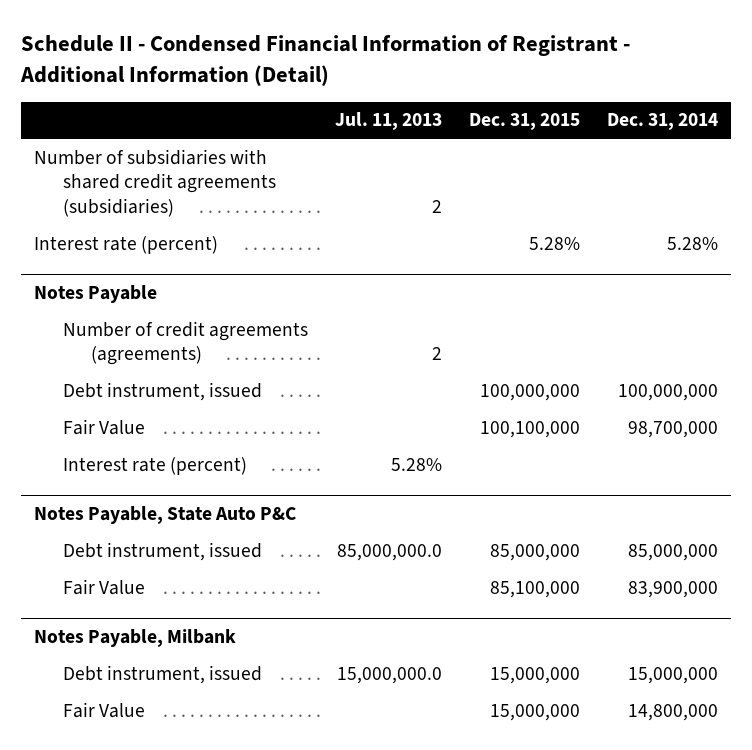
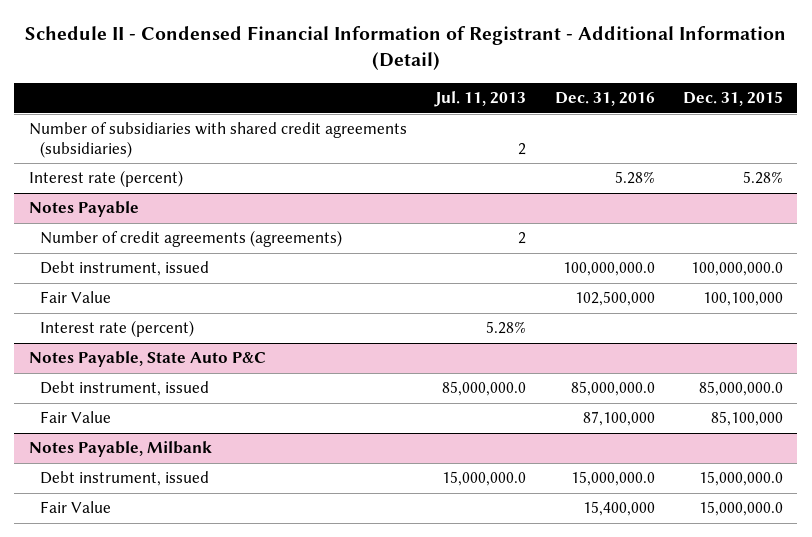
[606,113,718,131] Dec. 31, 2014 -> none
none -> [554,92,655,107] Dec. 31, 2016
[479,383,580,401] 100,000,000 -> [691,262,784,277] 100,000,000.0
[489,543,580,561] 85,000,000 -> [699,381,784,397] 85,000,000.0
[489,666,580,684] 15,000,000 -> [699,471,784,487] 15,000,000.0
[489,703,580,721] 15,000,000 -> [699,501,784,517] 15,000,000.0

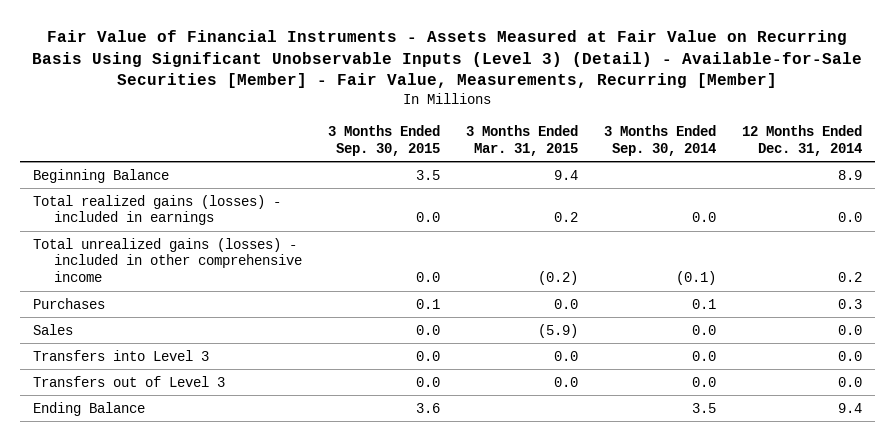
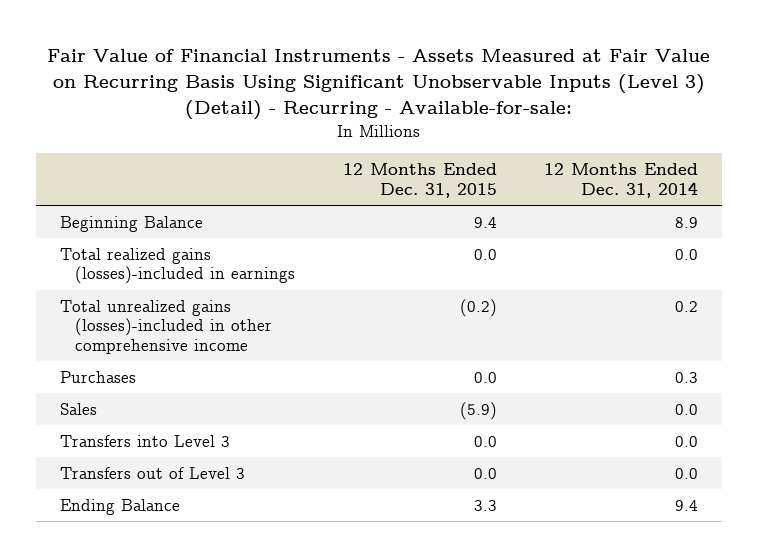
[32,29,863,89] Fair Value of Financial Instruments - Assets Measured at Fair Value on Recurring Basis Using Significant Unobservable Inputs (Level 3) (Detail) - Available-for-Sale Securities [Member] - Fair Value, Measurements, Recurring [Member] -> [47,49,711,121] Fair Value of Financial Instruments - Assets Measured at Fair Value on Recurring Basis Using Significant Unobservable Inputs (Level 3) (Detail) - Recurring - Available-for-sale:
[328,124,441,156] 3 Months Ended Sep. 30, 2015 -> none
[466,124,579,156] 3 Months Ended Mar. 31, 2015 -> none
[603,124,716,156] 3 Months Ended Sep. 30, 2014 -> none
none -> [342,163,497,198] 12 Months Ended Dec. 31, 2015
[33,194,282,226] Total realized gains (losses) - included in earnings -> [60,247,295,285] Total realized gains (losses)-included in earnings
[33,237,303,283] Total unrealized gains (losses) - included in other comprehensive income -> [60,299,272,354] Total unrealized gains (losses)-included in other comprehensive income

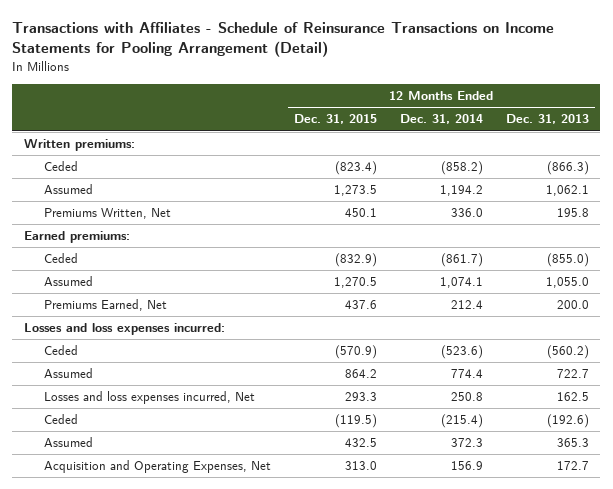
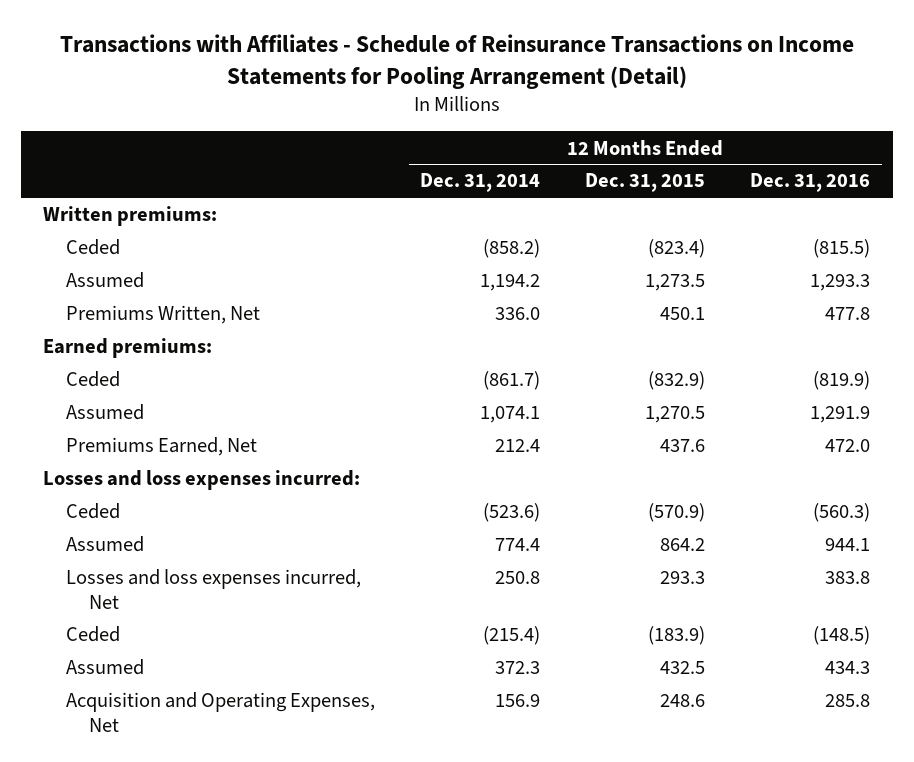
[505,114,589,125] Dec. 31, 2013 -> none
none -> [750,173,871,193] Dec. 31, 2016
[334,414,377,429] (119.5) -> [648,626,706,646] (183.9)
[344,461,377,471] 313.0 -> [660,694,706,708] 248.6

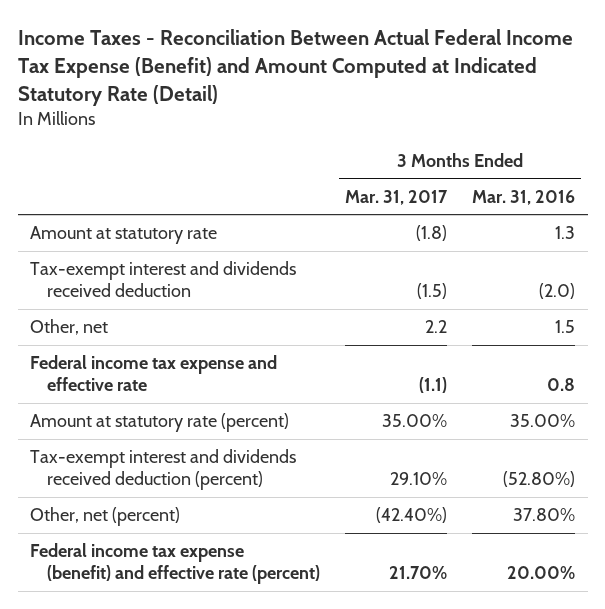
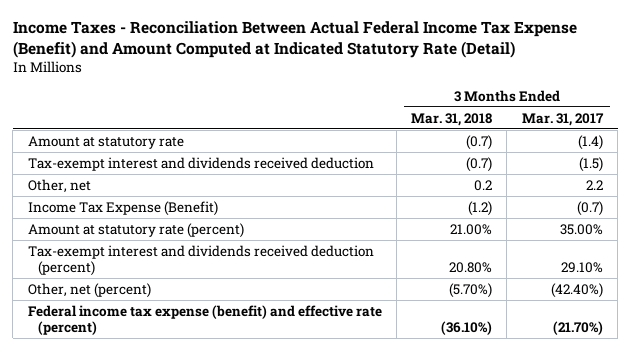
[472,189,576,205] Mar. 31, 2016 -> none
none -> [411,112,493,126] Mar. 31, 2018
[416,225,448,242] (1.8) -> [577,134,603,150] (1.4)
[30,355,278,392] Federal income tax expense and effective rate -> none
none -> [27,200,218,216] Income Tax Expense (Benefit)
[389,566,448,580] 21.70% -> [552,321,603,336] (21.70%)

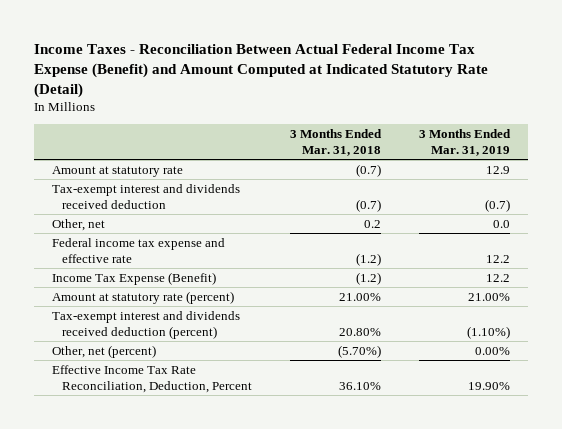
[521,112,604,126] Mar. 31, 2017 -> none
none -> [418,129,511,157] 3 Months Ended Mar. 31, 2019
none -> [52,237,226,263] Federal income tax expense and effective rate
[27,304,382,336] Federal income tax expense (benefit) and effective rate (percent) -> none
none -> [52,364,253,393] Effective Income Tax Rate Reconciliation, Deduction, Percent

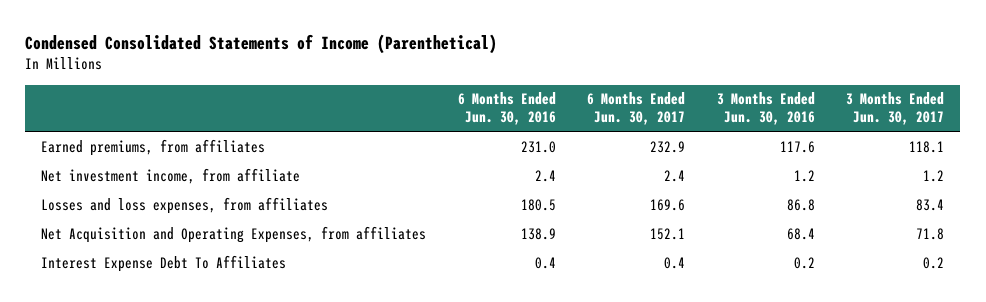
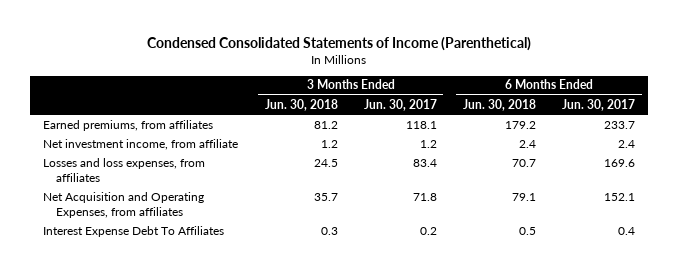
[457,92,556,126] 6 Months Ended Jun. 30, 2016 -> none
[716,92,815,126] 3 Months Ended Jun. 30, 2016 -> none
none -> [264,98,338,111] Jun. 30, 2018
none -> [462,98,536,111] Jun. 30, 2018
[650,140,686,153] 232.9 -> [604,120,636,129] 233.7

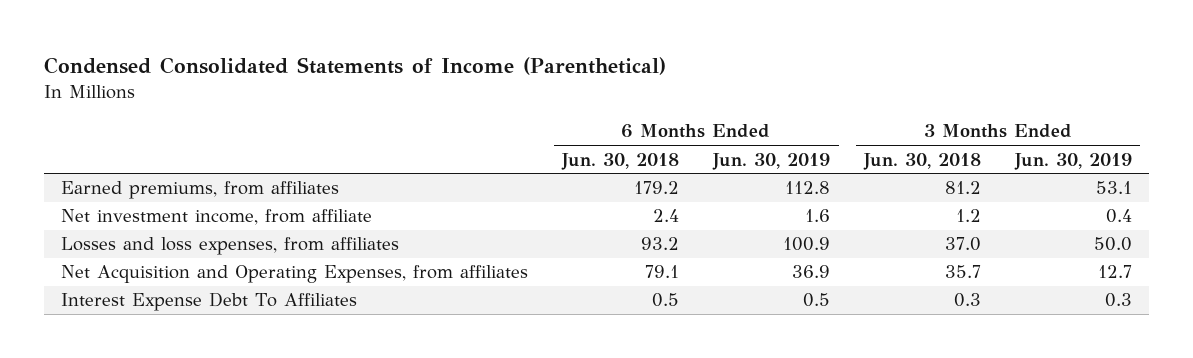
[363,98,437,111] Jun. 30, 2017 -> none
[562,98,636,111] Jun. 30, 2017 -> none
none -> [712,152,831,170] Jun. 30, 2019
none -> [1013,152,1132,170] Jun. 30, 2019
[313,158,338,167] 24.5 -> [944,237,981,252] 37.0
[511,158,536,167] 70.7 -> [641,237,680,251] 93.2

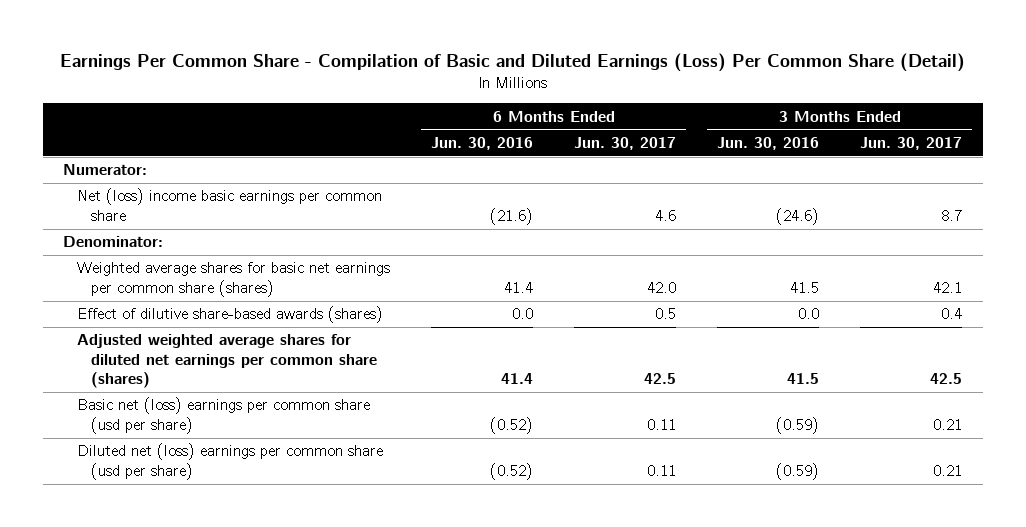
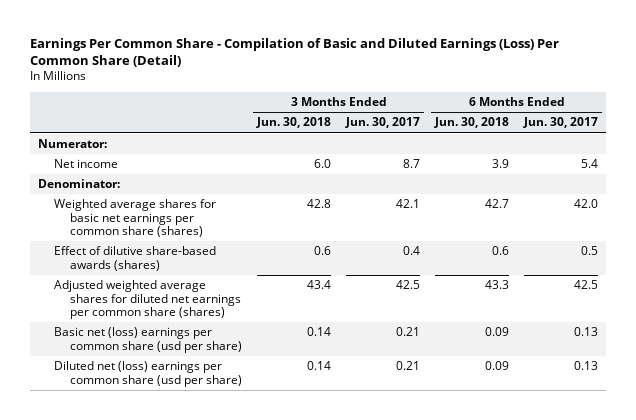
[431,136,534,150] Jun. 30, 2016 -> none
[717,136,820,150] Jun. 30, 2016 -> none
none -> [256,117,332,129] Jun. 30, 2018
none -> [434,117,510,129] Jun. 30, 2018
[76,188,382,221] Net (loss) income basic earnings per common share -> [53,159,118,169] Net income
[655,209,677,221] 4.6 -> [581,159,599,169] 5.4
[647,418,677,430] 0.11 -> [574,327,599,337] 0.13
[647,464,677,476] 0.11 -> [574,361,599,371] 0.13

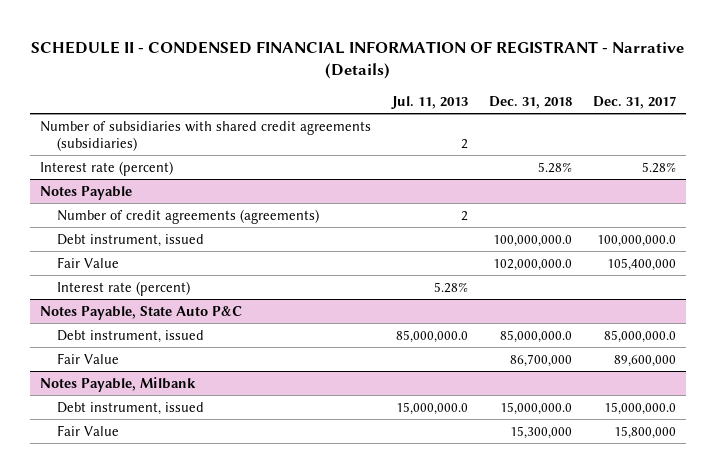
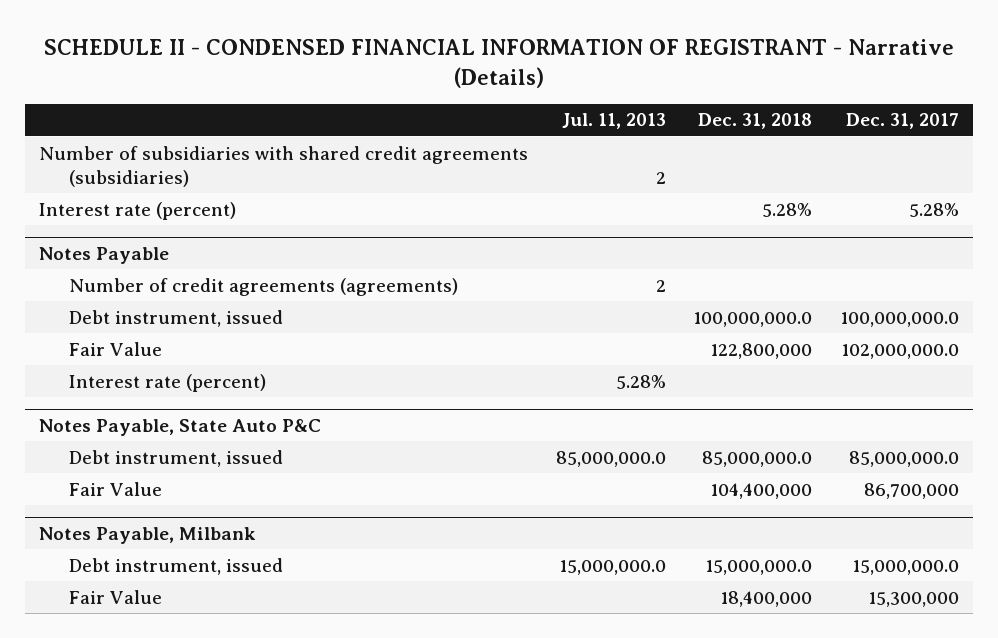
[492,258,572,271] 102,000,000.0 -> [710,342,813,359] 122,800,000
[606,257,676,271] 105,400,000 -> [840,343,959,359] 102,000,000.0
[509,353,572,367] 86,700,000 -> [710,482,813,499] 104,400,000
[613,354,676,367] 89,600,000 -> [863,482,959,499] 86,700,000
[509,425,572,439] 15,300,000 -> [720,590,813,607] 18,400,000
[613,425,676,439] 15,800,000 -> [867,591,959,607] 15,300,000

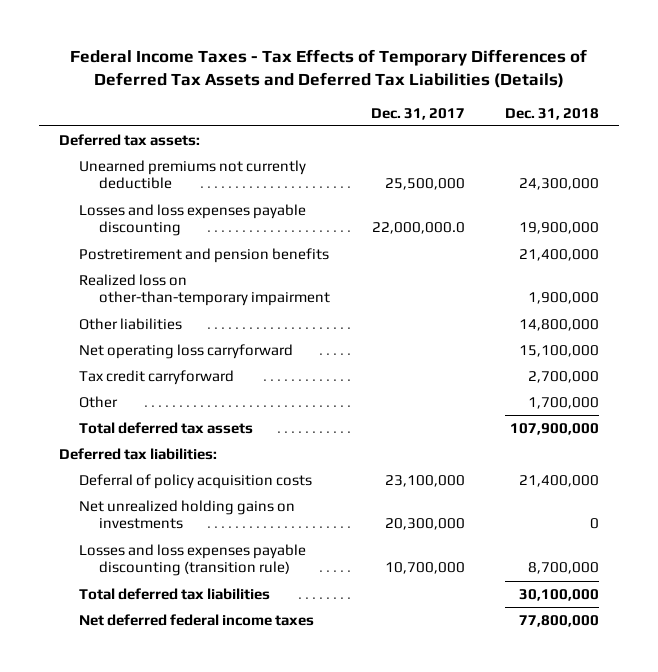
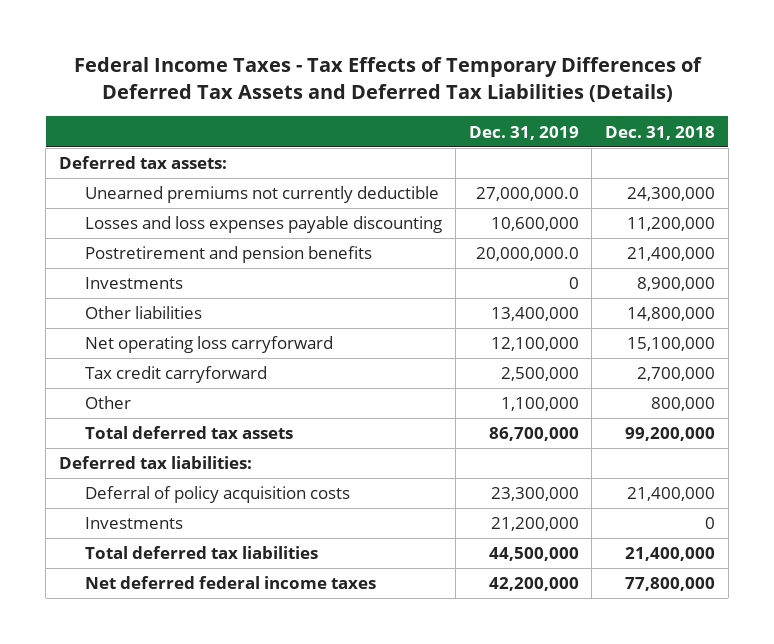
[370,107,465,120] Dec. 31, 2017 -> none
none -> [468,125,579,140] Dec. 31, 2019
[519,222,600,235] 19,900,000 -> [626,217,715,232] 11,200,000
[79,273,331,307] Realized loss on other-than-temporary impairment -> none
none -> [85,277,184,290] Investments
[528,396,600,409] 1,700,000 -> [650,397,715,412] 800,000
[510,422,600,435] 107,900,000 -> [624,427,715,442] 99,200,000
[79,499,296,530] Net unrealized holding gains on investments -> none
[79,543,307,577] Losses and loss expenses payable discounting (transition rule) -> none
none -> [85,517,184,530] Investments
[519,588,600,601] 30,100,000 -> [624,547,715,562] 21,400,000

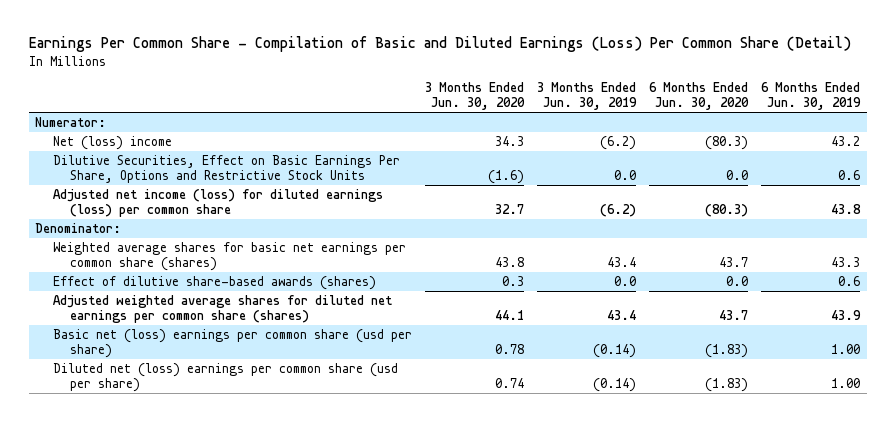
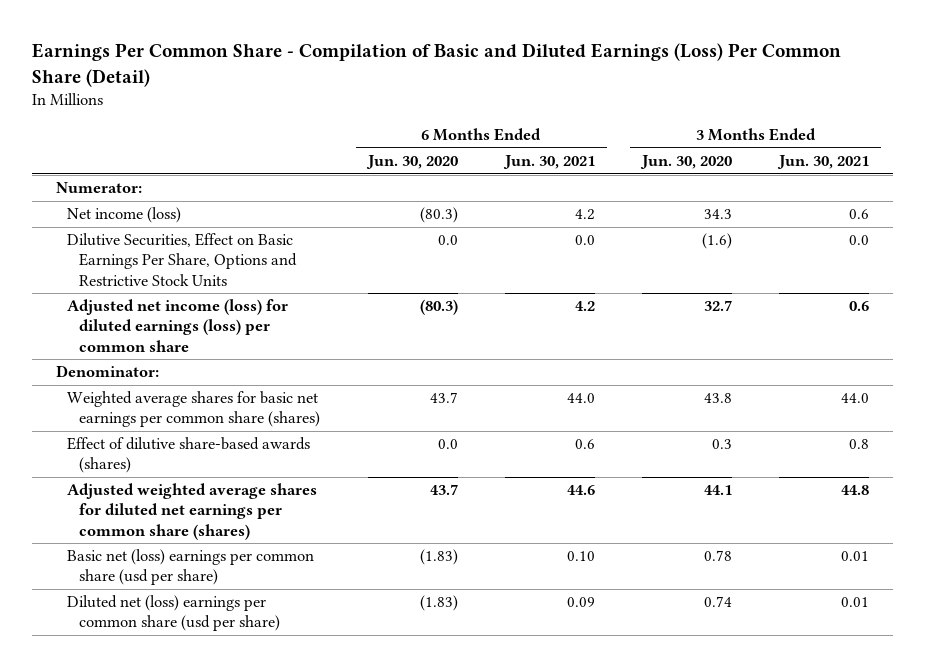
[536,82,637,111] 3 Months Ended Jun. 30, 2019 -> none
[761,82,862,111] 6 Months Ended Jun. 30, 2019 -> none
none -> [502,154,595,169] Jun. 30, 2021
none -> [777,154,870,169] Jun. 30, 2021
[52,135,172,150] Net (loss) income -> [67,207,182,224] Net income (loss)

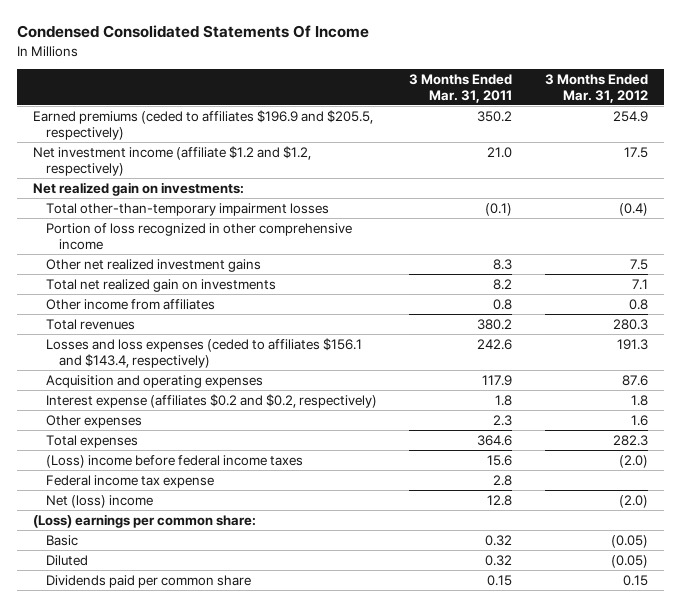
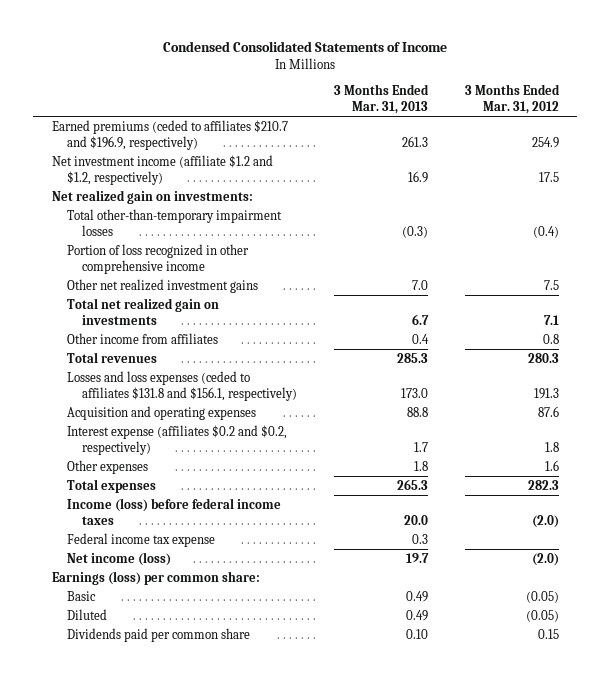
[16,25,369,39] Condensed Consolidated Statements Of Income -> [163,41,448,53] Condensed Consolidated Statements of Income
[409,73,513,103] 3 Months Ended Mar. 31, 2011 -> none
none -> [334,83,430,114] 3 Months Ended Mar. 31, 2013
[32,109,373,140] Earned premiums (ceded to affiliates $196.9 and $205.5, respectively) -> [51,119,288,150] Earned premiums (ceded to affiliates $210.7 and $196.9, respectively)
[46,337,363,368] Losses and loss expenses (ceded to affiliates $156.1 and $143.4, respectively) -> [66,370,298,401] Losses and loss expenses (ceded to affiliates $131.8 and $156.1, respectively)
[46,454,304,468] (Loss) income before federal income taxes -> [66,497,281,525] Income (loss) before federal income taxes
[46,494,154,508] Net (loss) income -> [66,551,171,566] Net income (loss)
[32,513,256,528] (Loss) earnings per common share: -> [51,570,260,585] Earnings (loss) per common share:

